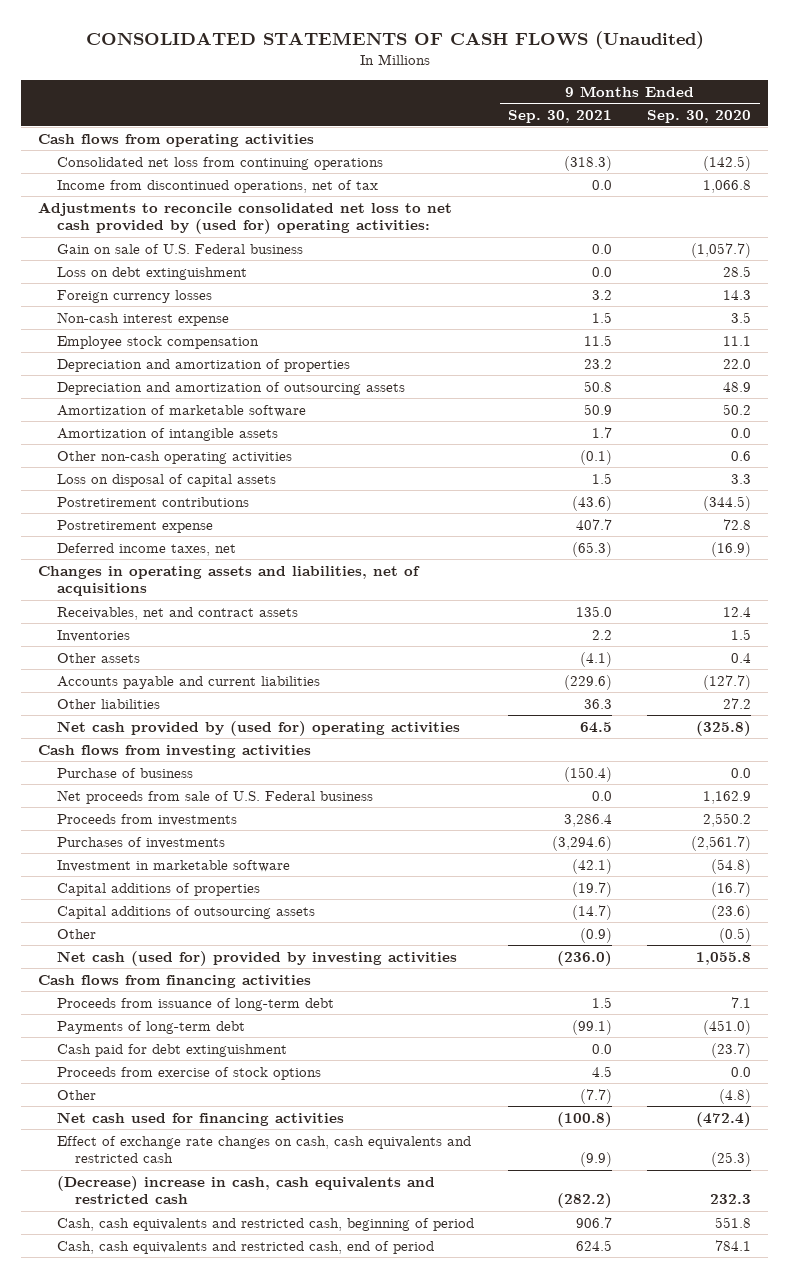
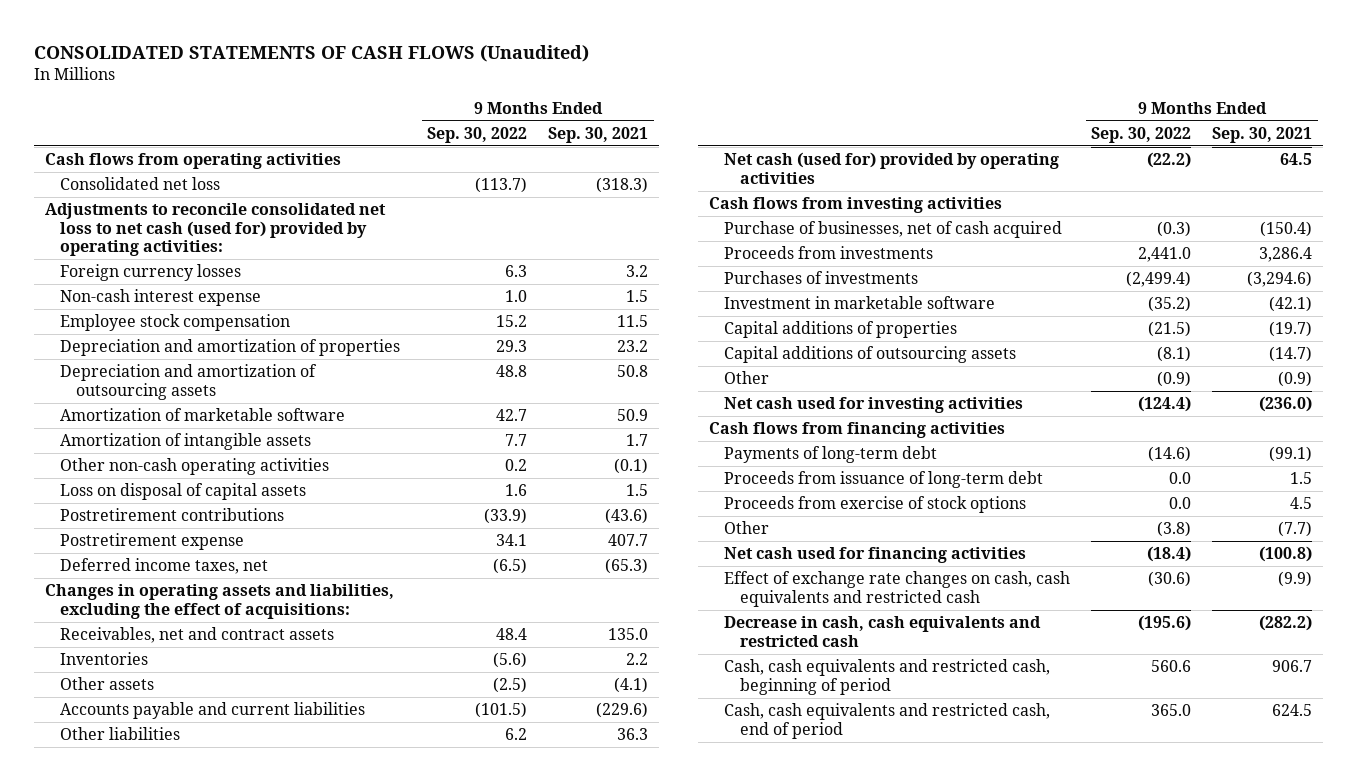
[647,109,752,123] Sep. 30, 2020 -> none
none -> [427,126,528,143] Sep. 30, 2022
[56,179,378,193] Income from discontinued operations, net of tax -> none
[56,243,303,254] Gain on sale of U.S. Federal business -> none
[56,266,247,280] Loss on debt extinguishment -> none
[56,156,383,170] Consolidated net loss from continuing operations -> [60,177,221,191] Consolidated net loss
[38,201,453,235] Adjustments to reconcile consolidated net loss to net cash provided by (used for) operating activities: -> [44,203,386,257] Adjustments to reconcile consolidated net loss to net cash (used for) provided by operating activities:
[38,565,421,597] Changes in operating assets and liabilities, net of acquisitions -> [44,584,394,619] Changes in operating assets and liabilities, excluding the effect of acquisitions:
[56,720,460,736] Net cash provided by (used for) operating activities -> [724,152,1060,184] Net cash (used for) provided by operating activities
[56,789,373,804] Net proceeds from sale of U.S. Federal business -> none
[56,767,193,778] Purchase of business -> [724,221,1063,239] Purchase of businesses, net of cash acquired
[56,950,457,966] Net cash (used for) provided by investing activities -> [724,397,1024,414] Net cash used for investing activities
[56,1043,287,1057] Cash paid for debt extinguishment -> none
[56,997,334,1011] Proceeds from issuance of long-term debt -> [724,471,1044,489] Proceeds from issuance of long-term debt
[56,1175,435,1205] (Decrease) increase in cash, cash equivalents and restricted cash -> [724,616,1042,647] Decrease in cash, cash equivalents and restricted cash

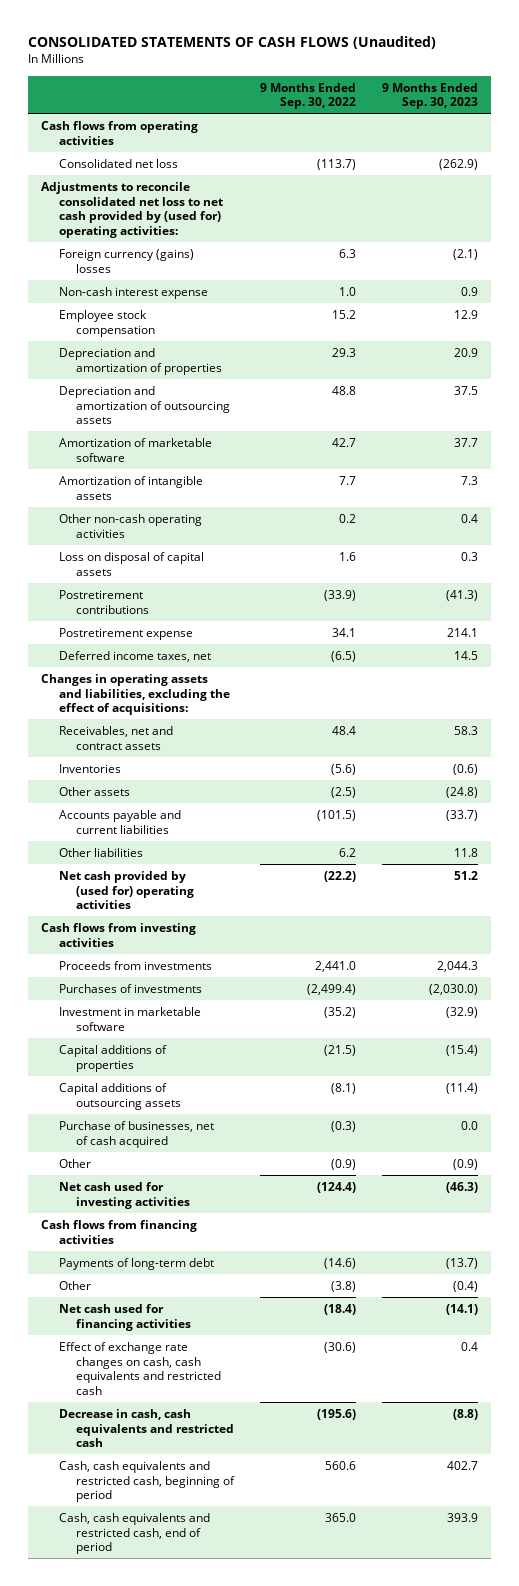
[548,126,649,143] Sep. 30, 2021 -> none
none -> [382,82,479,110] 9 Months Ended Sep. 30, 2023
[44,203,386,257] Adjustments to reconcile consolidated net loss to net cash (used for) provided by operating activities: -> [41,181,223,238] Adjustments to reconcile consolidated net loss to net cash provided by (used for) operating activities:
[60,264,242,282] Foreign currency losses -> [58,248,194,273] Foreign currency (gains) losses
[724,152,1060,184] Net cash (used for) provided by operating activities -> [58,870,195,910] Net cash provided by (used for) operating activities
[724,221,1063,239] Purchase of businesses, net of cash acquired -> [58,1120,214,1148] Purchase of businesses, net of cash acquired
[724,471,1044,489] Proceeds from issuance of long-term debt -> none
[724,496,1027,514] Proceeds from exercise of stock options -> none

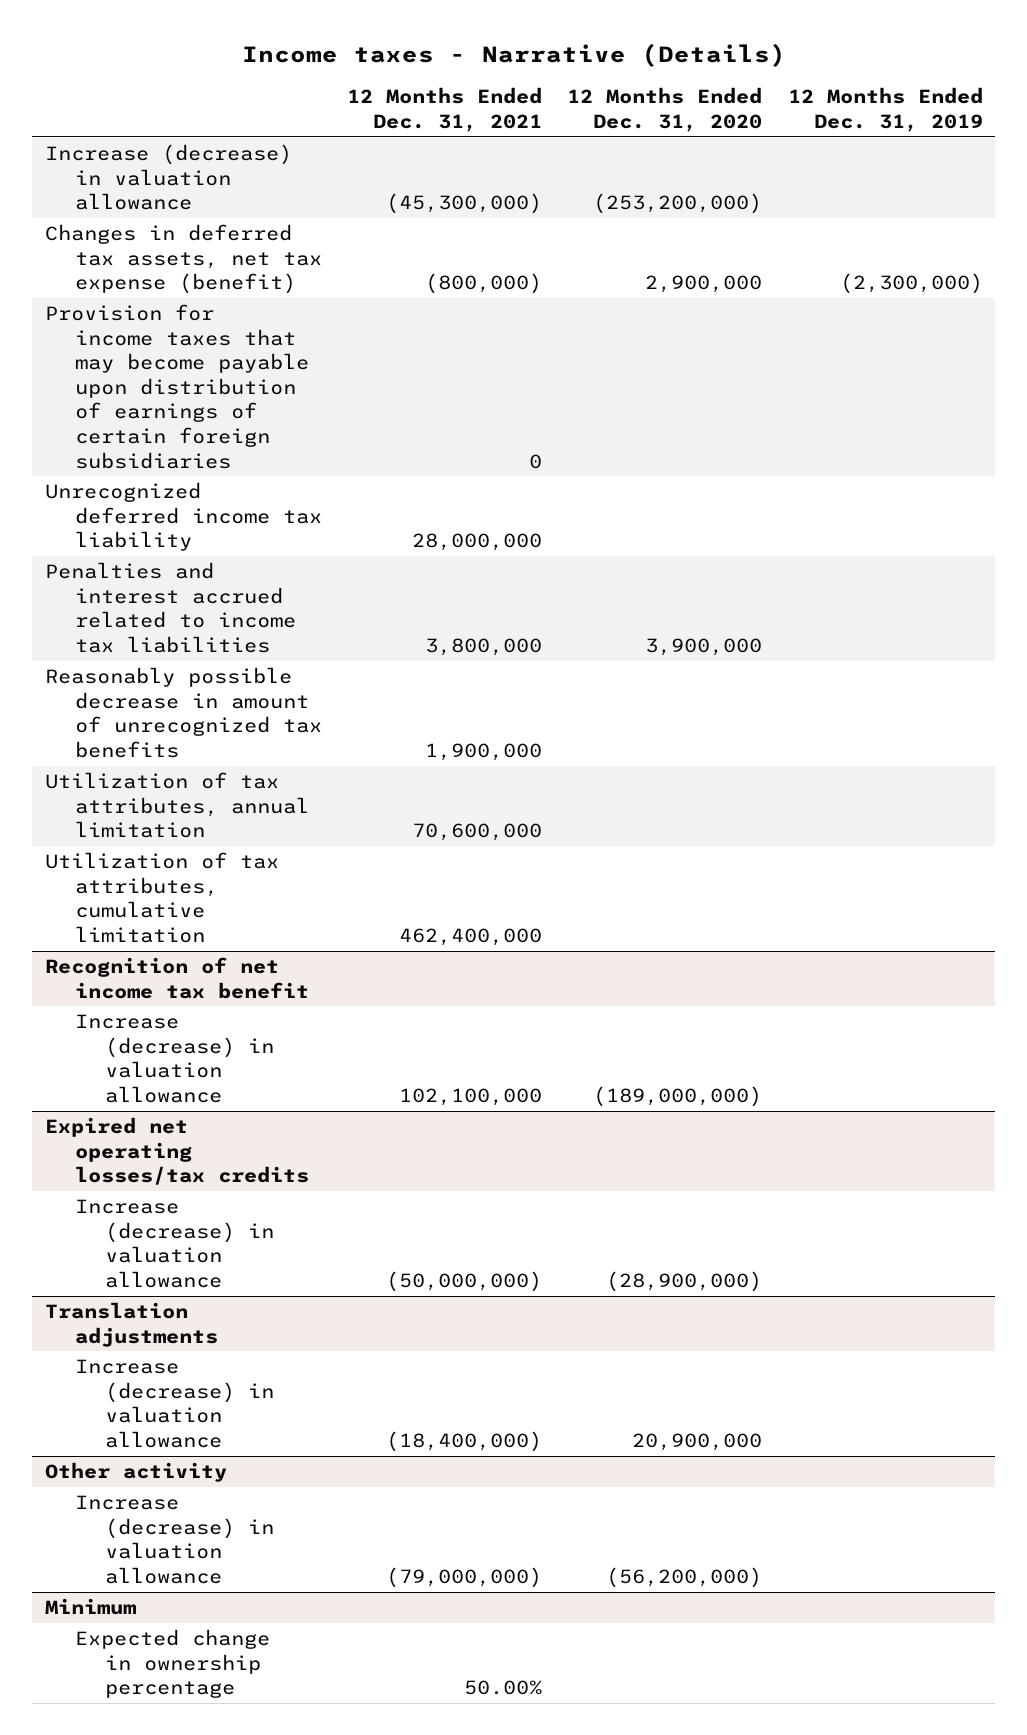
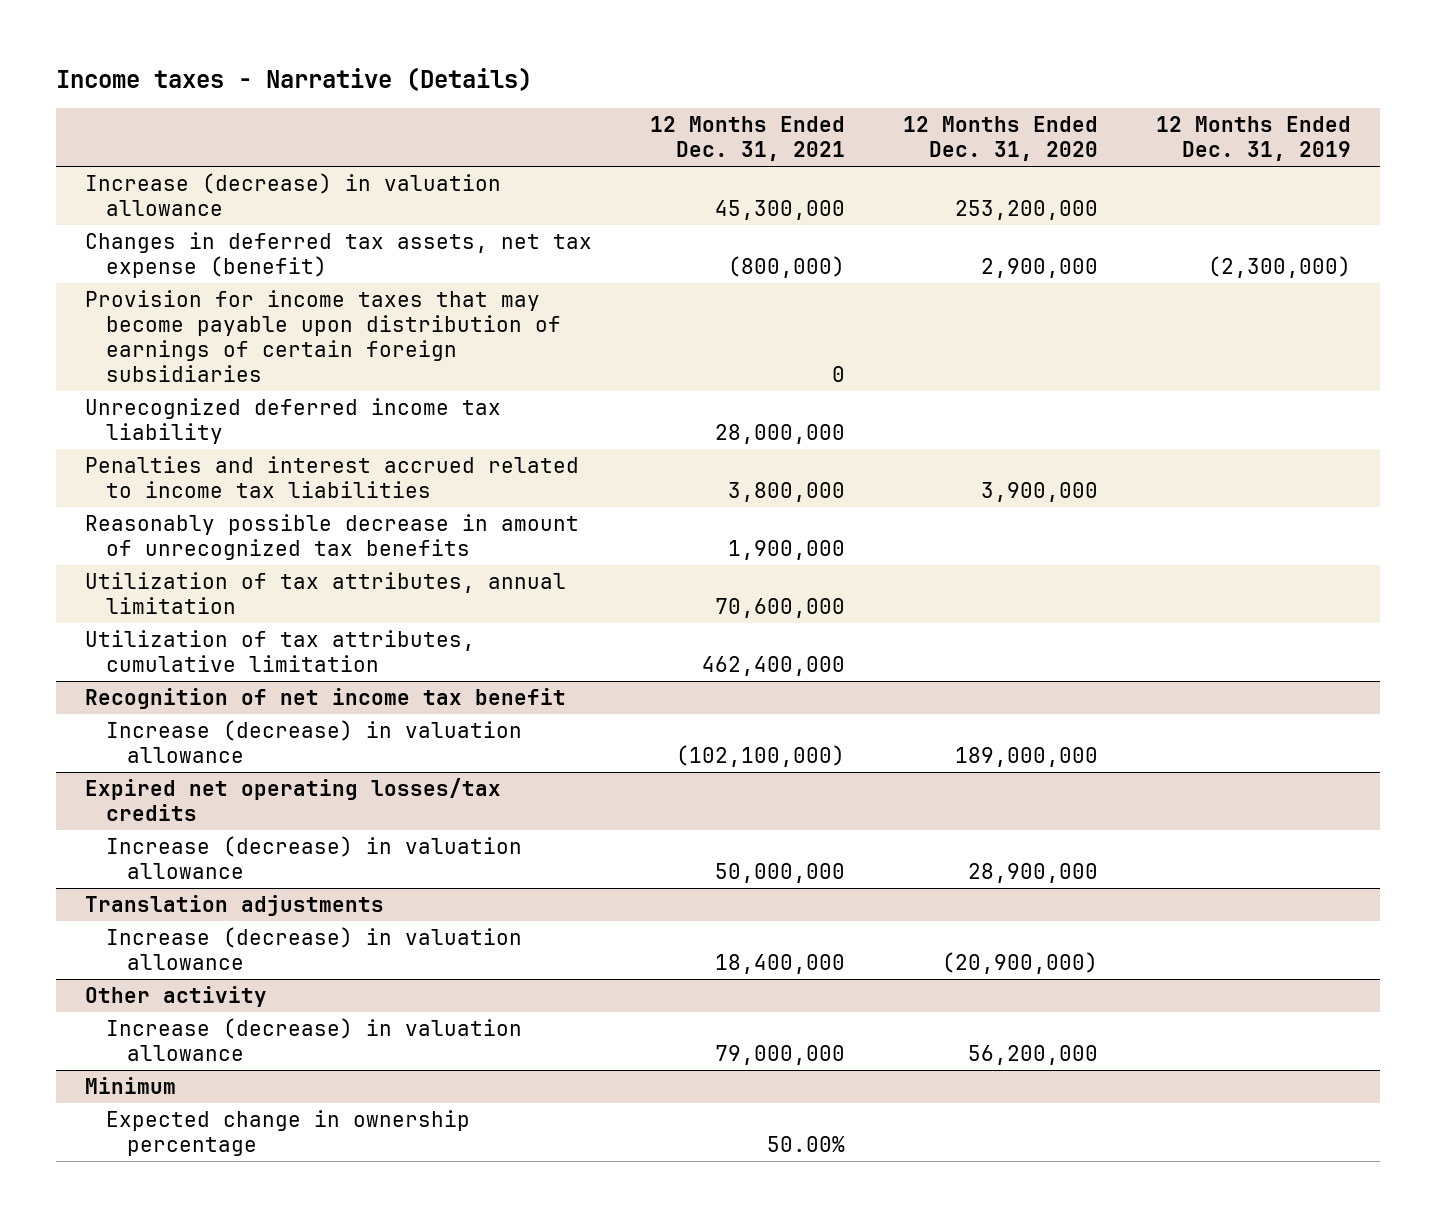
[386,193,543,215] (45,300,000) -> [715,199,846,220] 45,300,000
[593,193,763,215] (253,200,000) -> [955,199,1099,220] 253,200,000
[399,1087,543,1106] 102,100,000 -> [676,744,846,767] (102,100,000)
[593,1085,763,1107] (189,000,000) -> [955,746,1099,767] 189,000,000
[386,1270,543,1292] (50,000,000) -> [715,862,846,883] 50,000,000
[606,1270,763,1292] (28,900,000) -> [968,862,1099,883] 28,900,000
[386,1430,543,1452] (18,400,000) -> [715,953,846,974] 18,400,000
[632,1432,763,1451] 20,900,000 -> [942,951,1099,974] (20,900,000)
[386,1566,543,1588] (79,000,000) -> [715,1044,846,1065] 79,000,000
[606,1566,763,1588] (56,200,000) -> [968,1044,1099,1065] 56,200,000

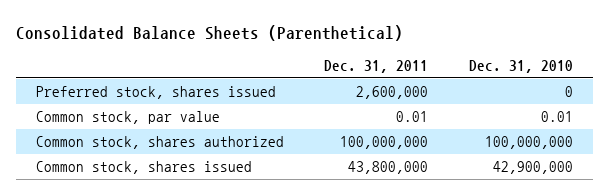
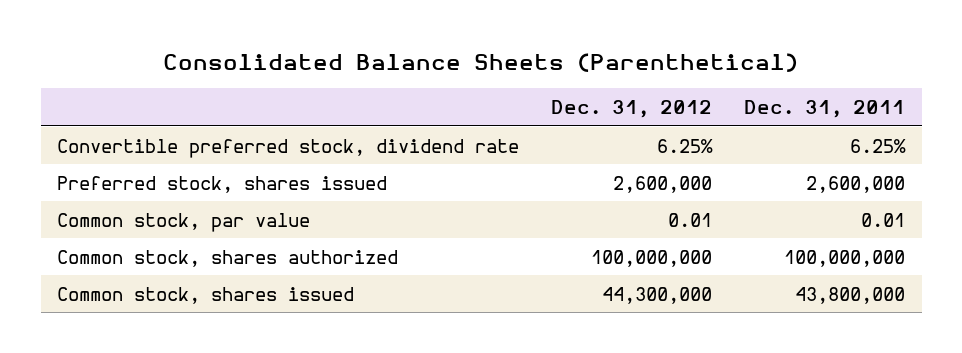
[468,59,573,73] Dec. 31, 2010 -> none
none -> [551,100,713,119] Dec. 31, 2012
none -> [56,138,519,158] Convertible preferred stock, dividend rate

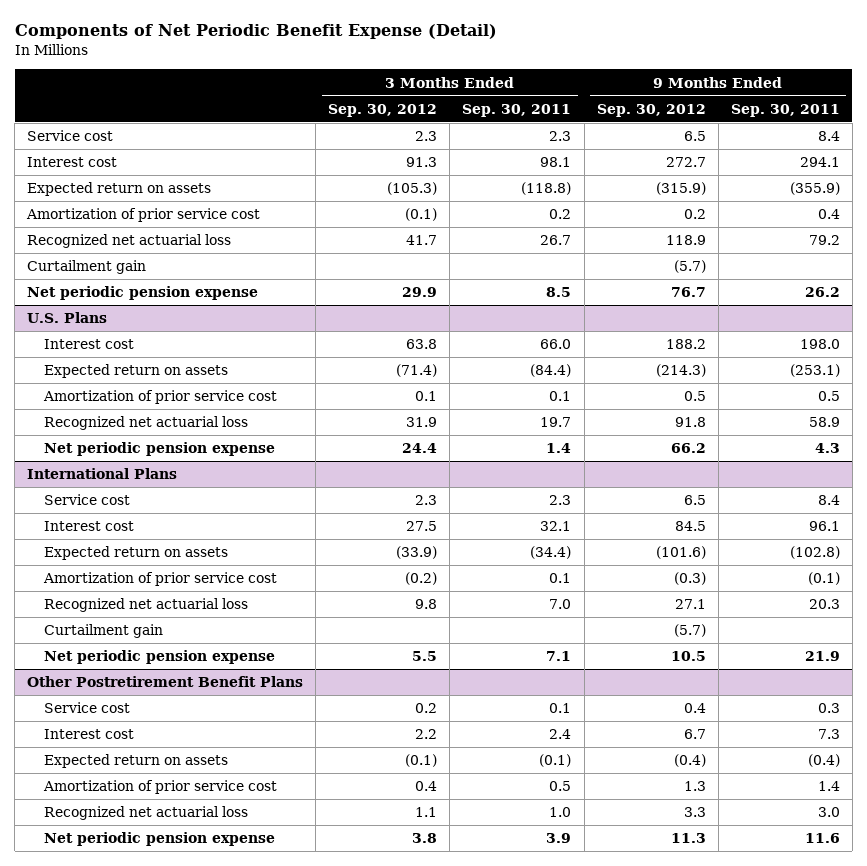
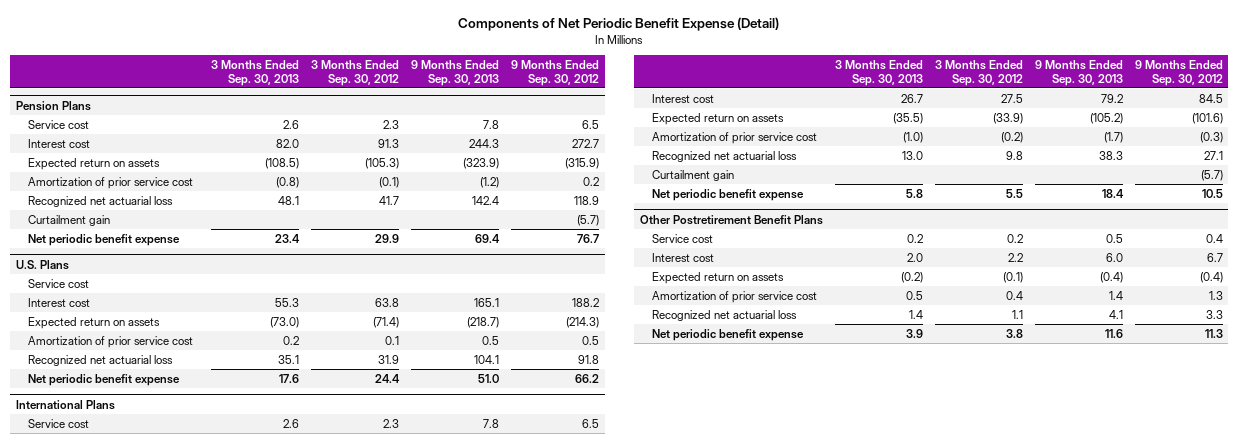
[462,103,572,117] Sep. 30, 2011 -> none
[730,103,840,117] Sep. 30, 2011 -> none
none -> [210,59,299,86] 3 Months Ended Sep. 30, 2013
none -> [410,59,499,86] 9 Months Ended Sep. 30, 2013
none -> [15,100,91,111] Pension Plans
[27,286,259,301] Net periodic pension expense -> [28,233,181,246] Net periodic benefit expense
none -> [28,278,90,288] Service cost
[43,442,275,457] Net periodic pension expense -> [28,373,181,386] Net periodic benefit expense
[43,650,275,665] Net periodic pension expense -> [652,188,805,201] Net periodic benefit expense
[43,832,275,847] Net periodic pension expense -> [652,328,805,341] Net periodic benefit expense

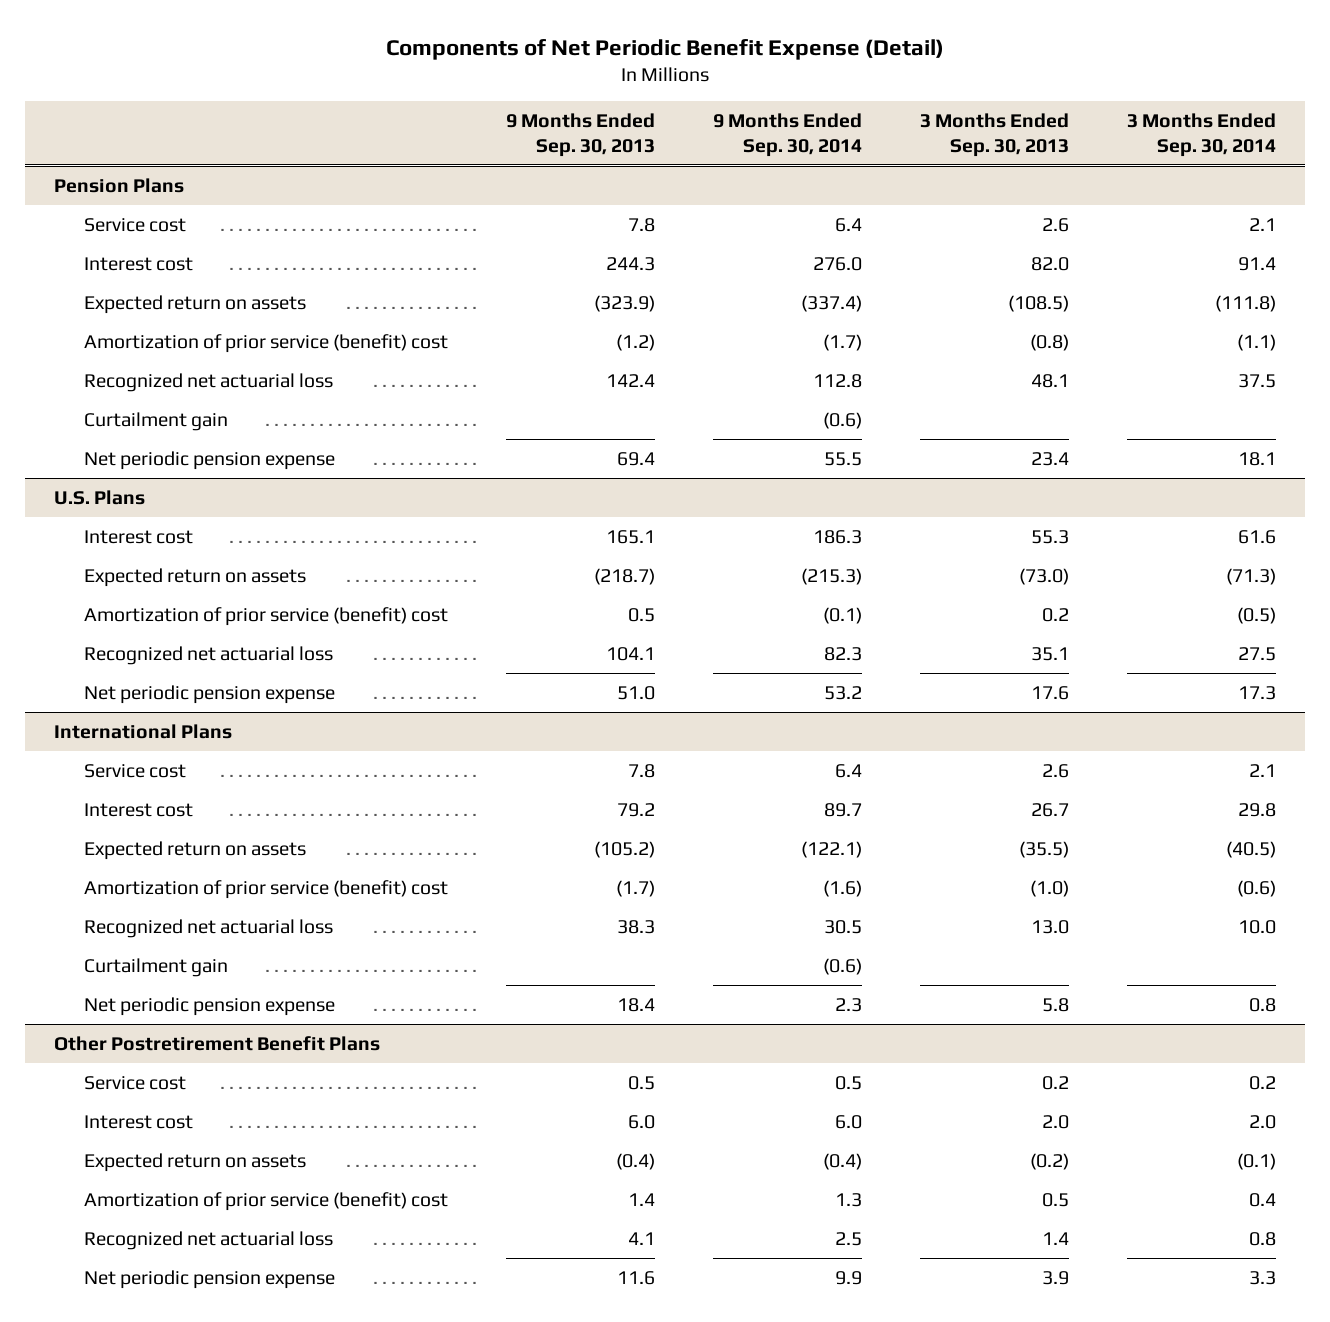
[310,59,399,86] 3 Months Ended Sep. 30, 2012 -> none
[510,59,599,86] 9 Months Ended Sep. 30, 2012 -> none
none -> [712,112,862,157] 9 Months Ended Sep. 30, 2014
none -> [1127,112,1277,157] 3 Months Ended Sep. 30, 2014
[28,176,194,189] Amortization of prior service cost -> [83,333,448,353] Amortization of prior service (benefit) cost
[28,233,181,246] Net periodic benefit expense -> [83,450,335,470] Net periodic pension expense
[28,278,90,288] Service cost -> none
[28,335,194,348] Amortization of prior service cost -> [83,606,448,626] Amortization of prior service (benefit) cost
[28,373,181,386] Net periodic benefit expense -> [83,684,335,704] Net periodic pension expense
[652,131,818,144] Amortization of prior service cost -> [83,879,448,899] Amortization of prior service (benefit) cost
[652,188,805,201] Net periodic benefit expense -> [83,996,335,1016] Net periodic pension expense
[652,290,818,303] Amortization of prior service cost -> [83,1191,448,1211] Amortization of prior service (benefit) cost
[652,328,805,341] Net periodic benefit expense -> [83,1269,335,1289] Net periodic pension expense

